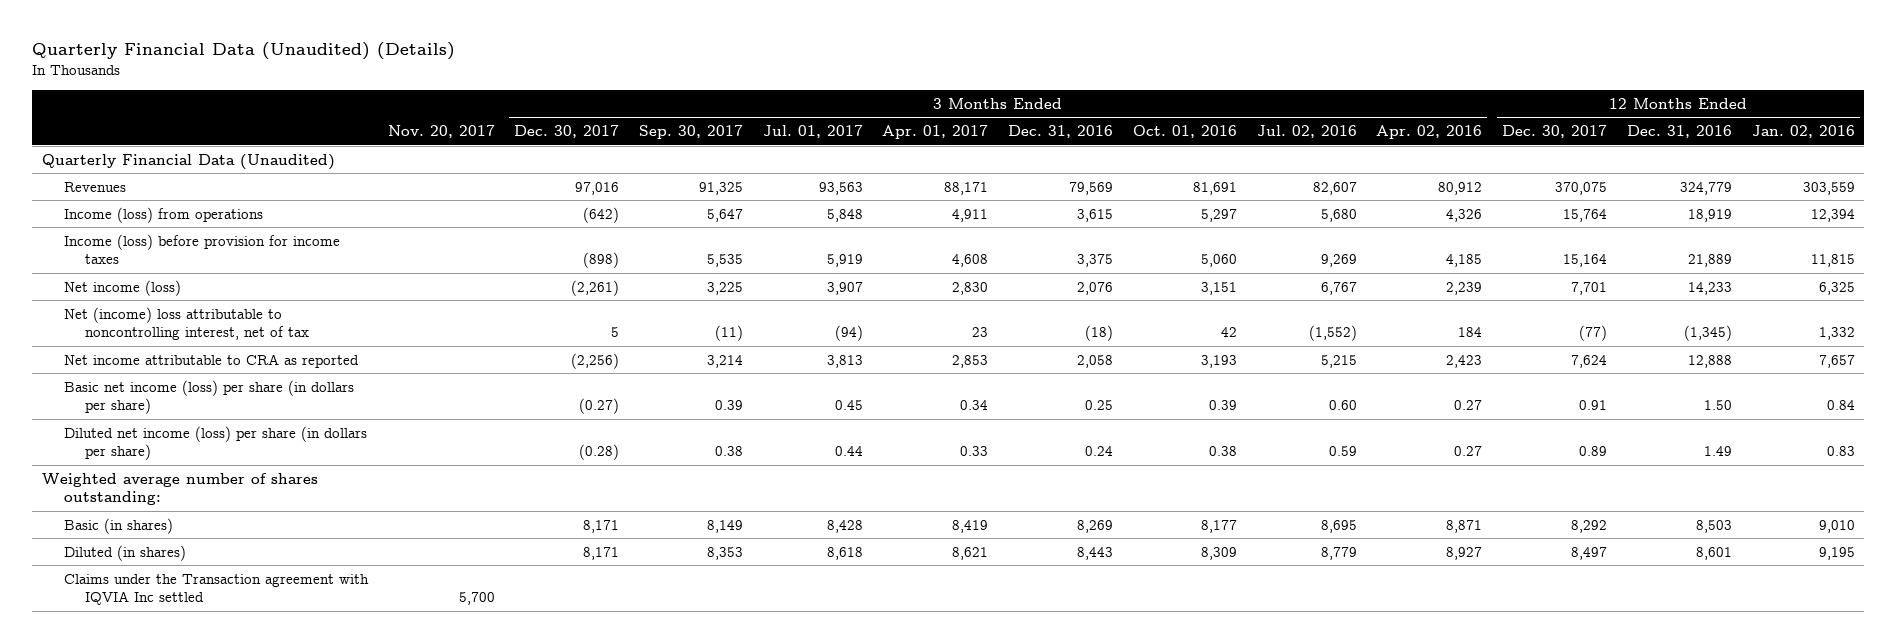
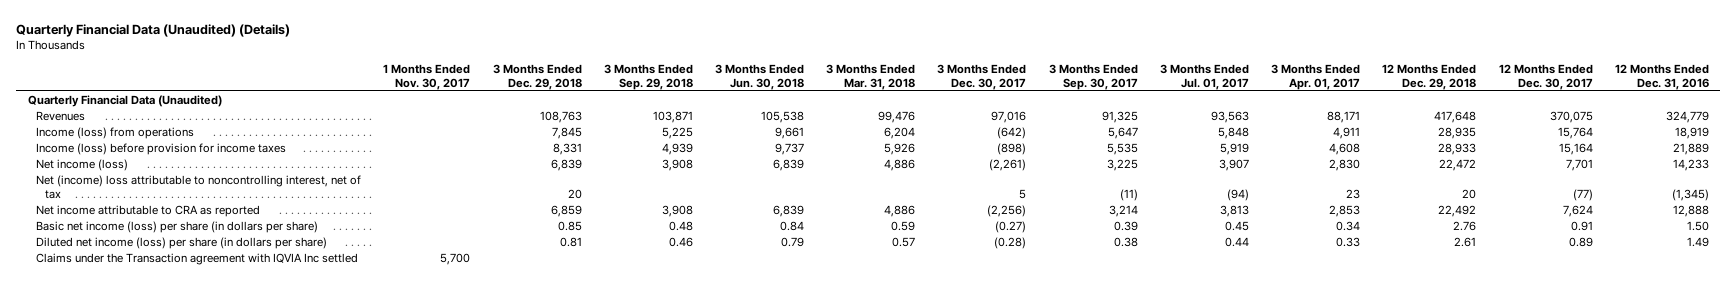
[387,124,495,138] Nov. 20, 2017 -> none
[1008,124,1114,138] Dec. 31, 2016 -> none
[1132,124,1237,138] Oct. 01, 2016 -> none
[1256,124,1357,138] Jul. 02, 2016 -> none
[1376,124,1483,139] Apr. 02, 2016 -> none
[1751,124,1855,138] Jan. 02, 2016 -> none
none -> [383,63,471,90] 1 Months Ended Nov. 30, 2017
none -> [492,63,582,90] 3 Months Ended Dec. 29, 2018
none -> [603,63,693,90] 3 Months Ended Sep. 29, 2018
none -> [715,63,805,90] 3 Months Ended Jun. 30, 2018
none -> [826,63,916,90] 3 Months Ended Mar. 31, 2018
none -> [1382,63,1477,90] 12 Months Ended Dec. 29, 2018
[42,472,319,505] Weighted average number of shares outstanding: -> none
[63,517,173,534] Basic (in shares) -> none
[63,544,186,561] Diluted (in shares) -> none

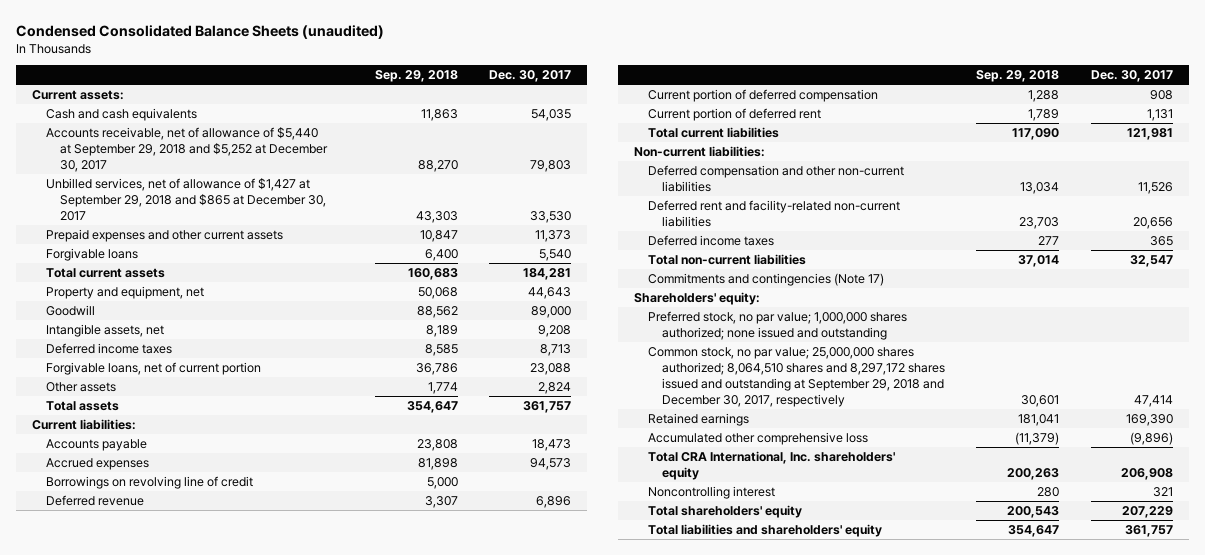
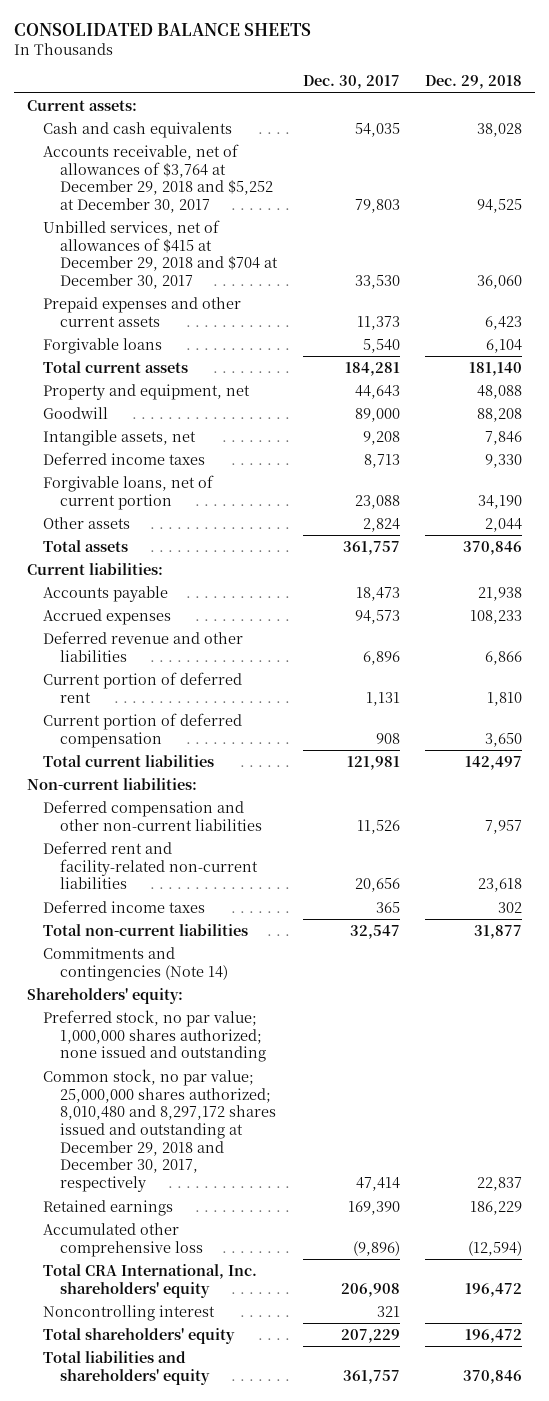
[16,24,385,39] Condensed Consolidated Balance Sheets (unaudited) -> [13,23,311,37] CONSOLIDATED BALANCE SHEETS
[374,70,458,83] Sep. 29, 2018 -> none
none -> [425,75,523,90] Dec. 29, 2018
[46,127,328,173] Accounts receivable, net of allowance of $5,440 at September 29, 2018 and $5,252 at December 30, 2017 -> [43,143,273,214] Accounts receivable, net of allowances of $3,764 at December 29, 2018 and $5,252 at December 30, 2017
[46,178,326,222] Unbilled services, net of allowance of $1,427 at September 29, 2018 and $865 at December 30, 2017 -> [43,219,278,290] Unbilled services, net of allowances of $415 at December 29, 2018 and $704 at December 30, 2017
[46,476,254,490] Borrowings on revolving line of credit -> none
[46,495,145,507] Deferred revenue -> [43,630,244,662] Deferred revenue and other liabilities
[647,89,878,103] Current portion of deferred compensation -> [43,712,243,748] Current portion of deferred compensation
[647,273,884,287] Commitments and contingencies (Note 17) -> [43,946,228,981] Commitments and contingencies (Note 14)
[647,347,945,408] Common stock, no par value; 25,000,000 shares authorized; 8,064,510 shares and 8,297,172 shares issued and outstanding at September 29, 2018 and December 30, 2017, respectively -> [43,1068,276,1193] Common stock, no par value; 25,000,000 shares authorized; 8,010,480 and 8,297,172 shares issued and outstanding at December 29, 2018 and December 30, 2017, respectively

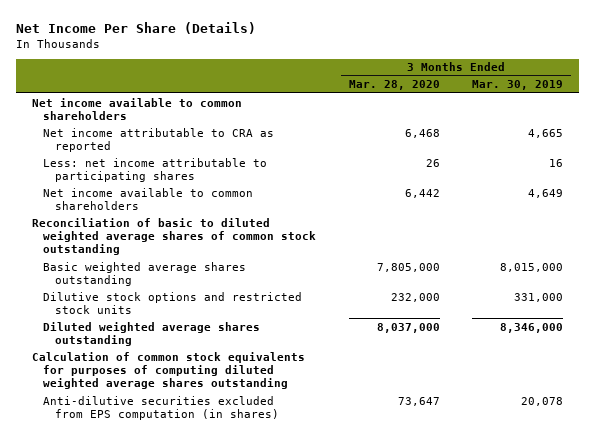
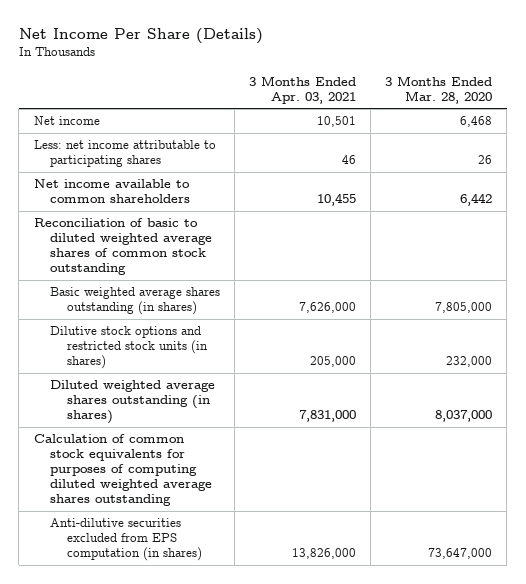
[471,80,563,91] Mar. 30, 2019 -> none
none -> [249,75,357,104] 3 Months Ended Apr. 03, 2021
[31,97,242,120] Net income available to common shareholders -> none
[43,127,275,152] Net income attributable to CRA as reported -> [33,116,100,126] Net income
[43,261,247,286] Basic weighted average shares outstanding -> [50,287,221,316] Basic weighted average shares outstanding (in shares)
[43,291,303,314] Dilutive stock options and restricted stock units -> [50,326,208,370] Dilutive stock options and restricted stock units (in shares)
[43,321,261,346] Diluted weighted average shares outstanding -> [50,380,216,425] Diluted weighted average shares outstanding (in shares)
[397,396,440,406] 73,647 -> [428,548,493,560] 73,647,000

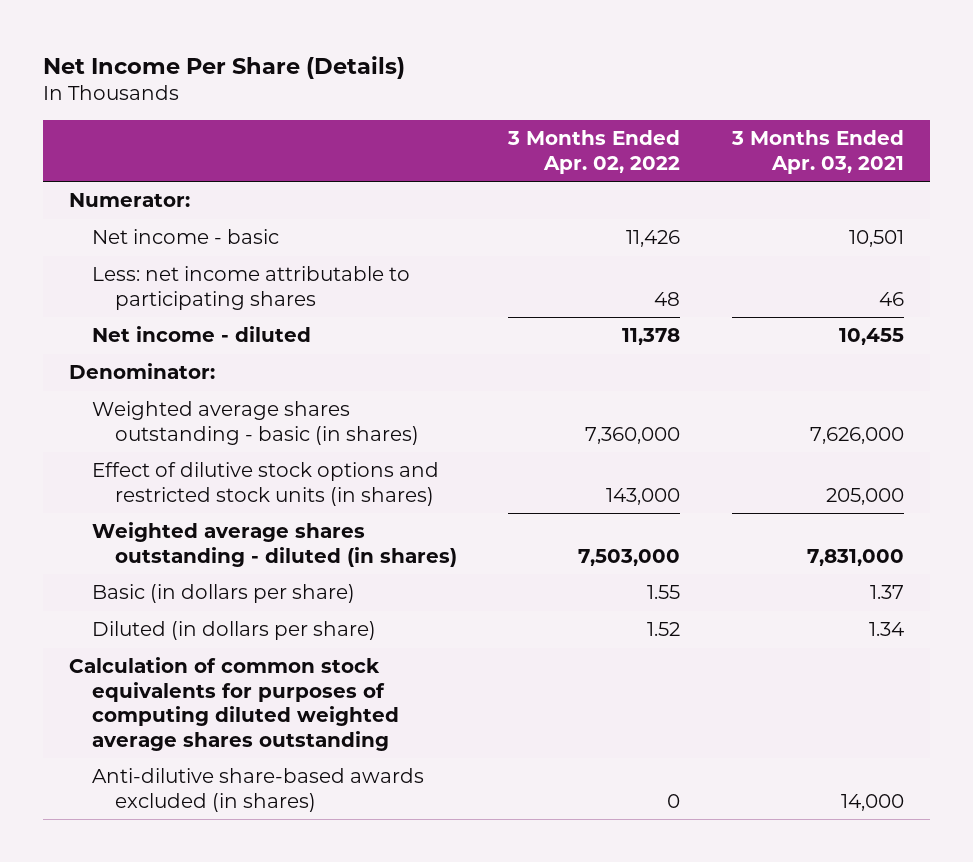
[385,75,493,104] 3 Months Ended Mar. 28, 2020 -> none
none -> [507,130,681,174] 3 Months Ended Apr. 02, 2022
none -> [68,193,190,208] Numerator:
[33,116,100,126] Net income -> [91,229,279,245] Net income - basic
[33,179,191,204] Net income available to common shareholders -> [91,326,311,343] Net income - diluted
[33,218,213,276] Reconciliation of basic to diluted weighted average shares of common stock outstanding -> [68,363,215,380] Denominator:
[50,287,221,316] Basic weighted average shares outstanding (in shares) -> [91,401,419,445] Weighted average shares outstanding - basic (in shares)
[50,326,208,370] Dilutive stock options and restricted stock units (in shares) -> [91,462,439,506] Effect of dilutive stock options and restricted stock units (in shares)
[50,380,216,425] Diluted weighted average shares outstanding (in shares) -> [91,522,457,567] Weighted average shares outstanding - diluted (in shares)
none -> [91,584,355,604] Basic (in dollars per share)
none -> [91,621,376,641] Diluted (in dollars per share)
[50,518,202,562] Anti-dilutive securities excluded from EPS computation (in shares) -> [91,768,424,812] Anti-dilutive share-based awards excluded (in shares)
[292,548,357,560] 13,826,000 -> [840,793,904,811] 14,000

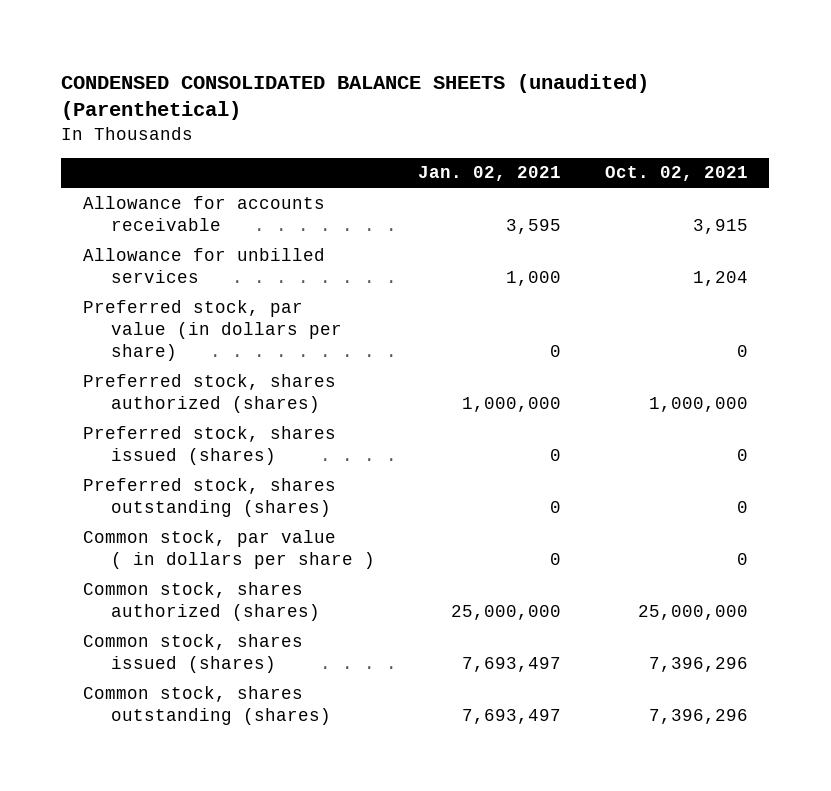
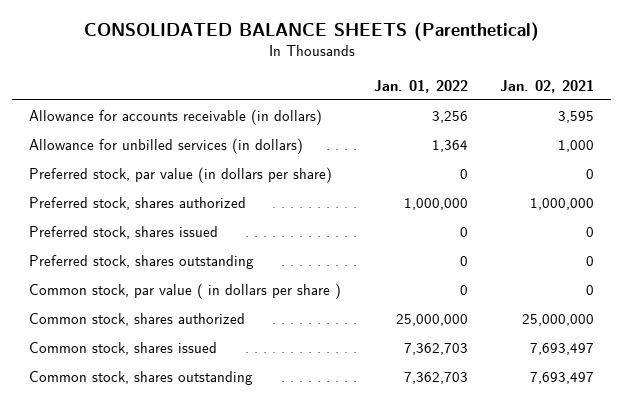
[61,73,650,121] CONDENSED CONSOLIDATED BALANCE SHEETS (unaudited) (Parenthetical) -> [83,21,539,41] CONSOLIDATED BALANCE SHEETS (Parenthetical)
[604,166,748,182] Oct. 02, 2021 -> none
none -> [373,79,468,93] Jan. 01, 2022
[82,195,325,231] Allowance for accounts receivable -> [28,108,322,125] Allowance for accounts receivable (in dollars)
[82,247,325,283] Allowance for unbilled services -> [28,137,303,154] Allowance for unbilled services (in dollars)
[82,373,336,413] Preferred stock, shares authorized (shares) -> [28,196,246,210] Preferred stock, shares authorized
[82,425,336,465] Preferred stock, shares issued (shares) -> [28,225,218,239] Preferred stock, shares issued
[82,477,336,517] Preferred stock, shares outstanding (shares) -> [28,254,254,269] Preferred stock, shares outstanding
[82,581,320,621] Common stock, shares authorized (shares) -> [28,312,245,326] Common stock, shares authorized
[82,633,303,673] Common stock, shares issued (shares) -> [28,341,217,355] Common stock, shares issued
[82,685,331,725] Common stock, shares outstanding (shares) -> [28,370,253,385] Common stock, shares outstanding

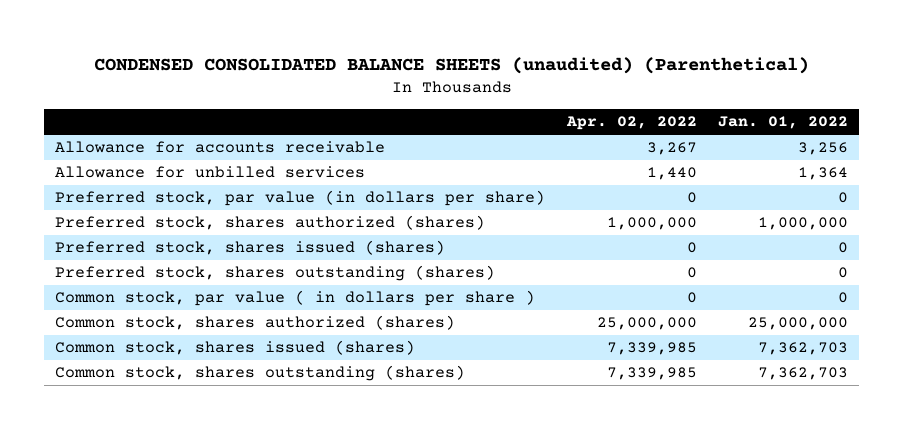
[83,21,539,41] CONSOLIDATED BALANCE SHEETS (Parenthetical) -> [93,56,809,74] CONDENSED CONSOLIDATED BALANCE SHEETS (unaudited) (Parenthetical)
[500,79,595,93] Jan. 02, 2021 -> none
none -> [565,116,697,131] Apr. 02, 2022
[28,108,322,125] Allowance for accounts receivable (in dollars) -> [54,141,385,154] Allowance for accounts receivable
[28,137,303,154] Allowance for unbilled services (in dollars) -> [54,166,365,179] Allowance for unbilled services
[28,196,246,210] Preferred stock, shares authorized -> [54,215,485,231] Preferred stock, shares authorized (shares)
[28,225,218,239] Preferred stock, shares issued -> [54,240,445,256] Preferred stock, shares issued (shares)
[28,254,254,269] Preferred stock, shares outstanding -> [54,265,495,282] Preferred stock, shares outstanding (shares)
[28,312,245,326] Common stock, shares authorized -> [54,315,455,331] Common stock, shares authorized (shares)
[28,341,217,355] Common stock, shares issued -> [54,340,415,356] Common stock, shares issued (shares)
[28,370,253,385] Common stock, shares outstanding -> [54,365,465,382] Common stock, shares outstanding (shares)

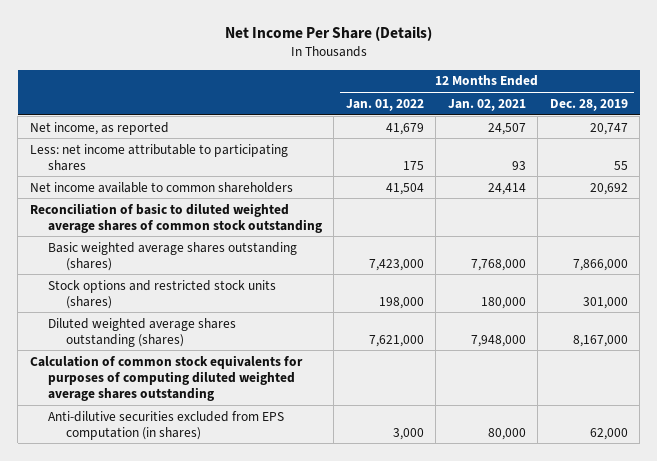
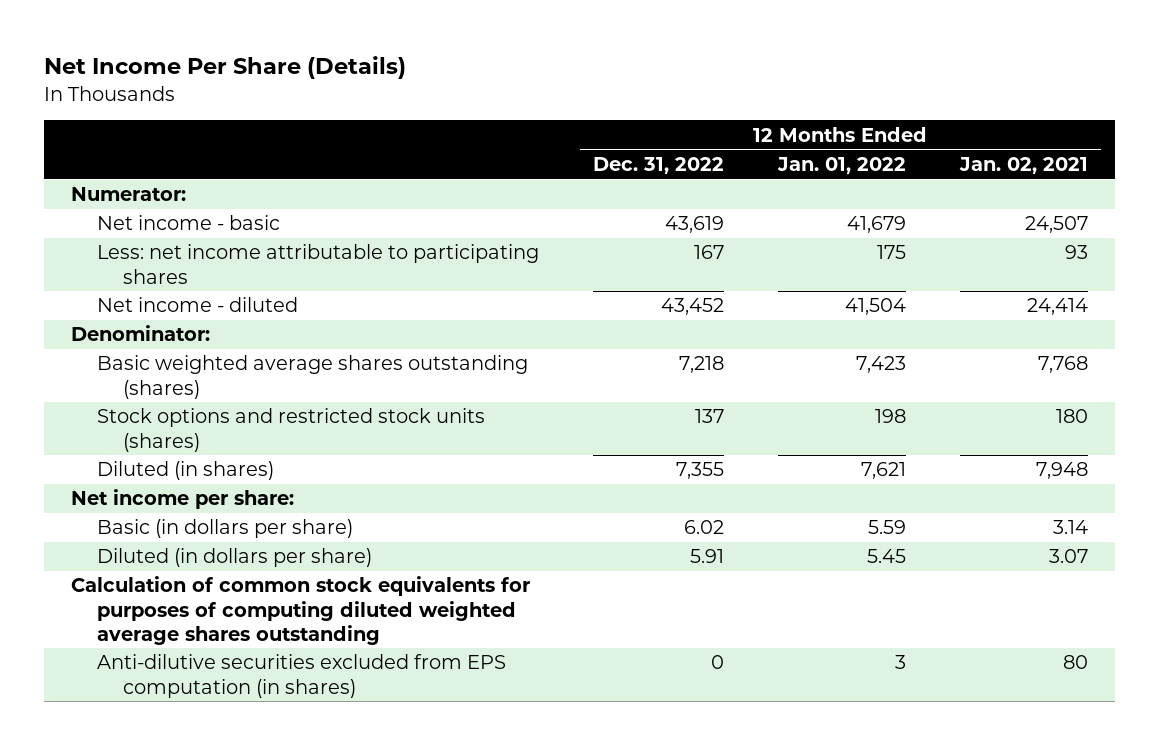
[549,98,628,111] Dec. 28, 2019 -> none
none -> [592,156,724,174] Dec. 31, 2022
none -> [70,187,186,202] Numerator:
[29,121,169,135] Net income, as reported -> [97,215,281,231] Net income - basic
[29,181,293,193] Net income available to common shareholders -> [97,297,299,313] Net income - diluted
[29,202,322,233] Reconciliation of basic to diluted weighted average shares of common stock outstanding -> [70,325,210,342] Denominator:
[368,258,424,271] 7,423,000 -> [855,356,906,374] 7,423
[470,258,526,271] 7,768,000 -> [1037,356,1088,374] 7,768
[378,296,424,309] 198,000 -> [874,409,906,424] 198
[480,296,526,309] 180,000 -> [1055,409,1088,424] 180
[47,317,236,347] Diluted weighted average shares outstanding (shares) -> [97,461,275,481] Diluted (in shares)
[368,334,424,347] 7,621,000 -> [860,462,906,480] 7,621
[470,334,526,347] 7,948,000 -> [1035,462,1088,480] 7,948
none -> [70,489,294,510] Net income per share:
none -> [97,519,354,539] Basic (in dollars per share)
none -> [97,548,373,568] Diluted (in dollars per share)
[392,427,424,440] 3,000 -> [894,655,906,670] 3
[487,427,526,440] 80,000 -> [1062,655,1088,670] 80

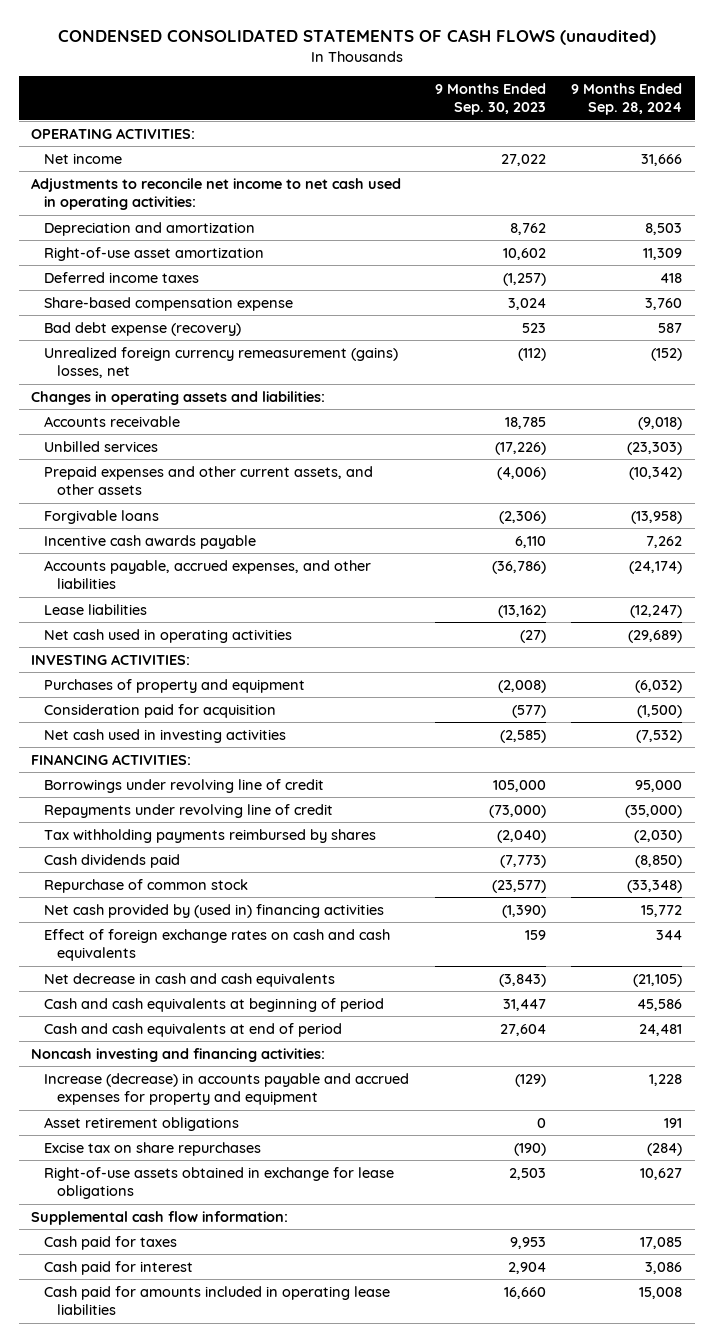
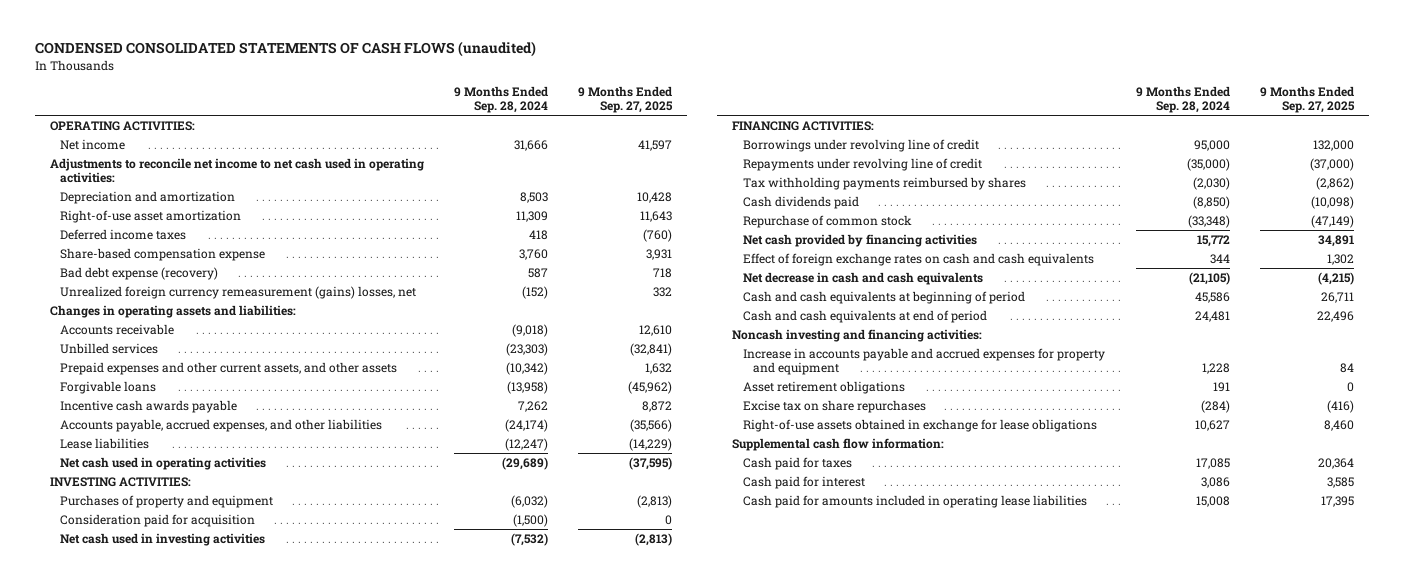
[434,83,546,116] 9 Months Ended Sep. 30, 2023 -> none
none -> [577,85,673,114] 9 Months Ended Sep. 27, 2025
[44,903,385,918] Net cash provided by (used in) financing activities -> [742,233,977,247] Net cash provided by financing activities
[44,1072,410,1106] Increase (decrease) in accounts payable and accrued expenses for property and equipment -> [742,347,1105,376] Increase in accounts payable and accrued expenses for property and equipment

